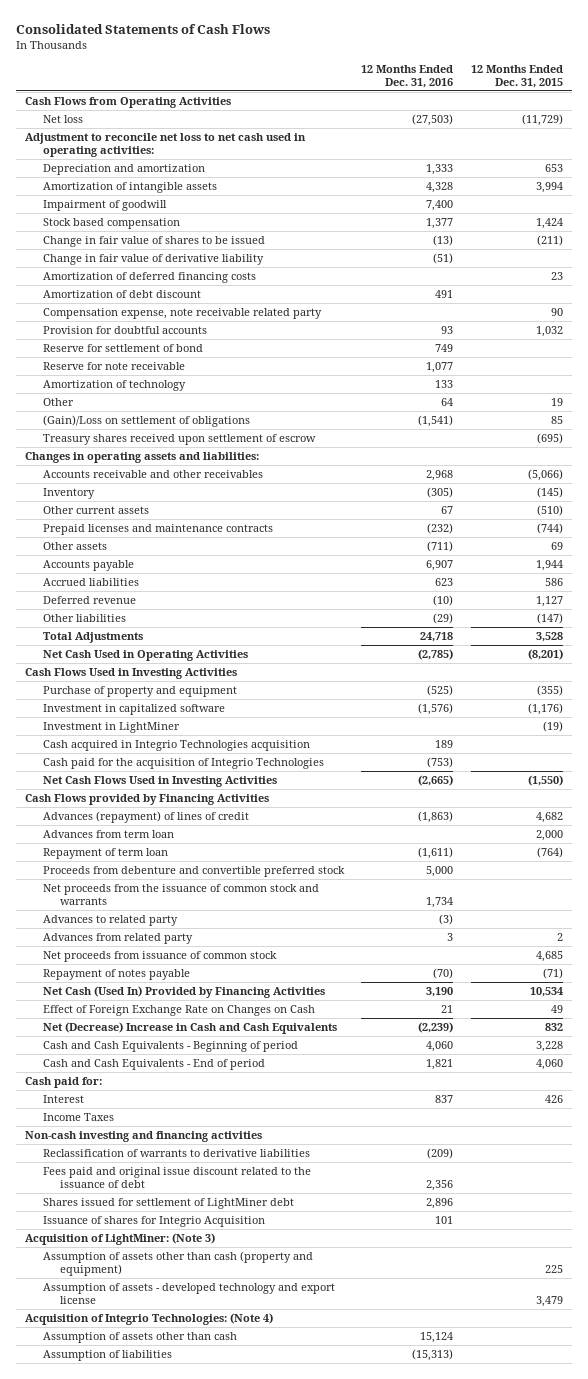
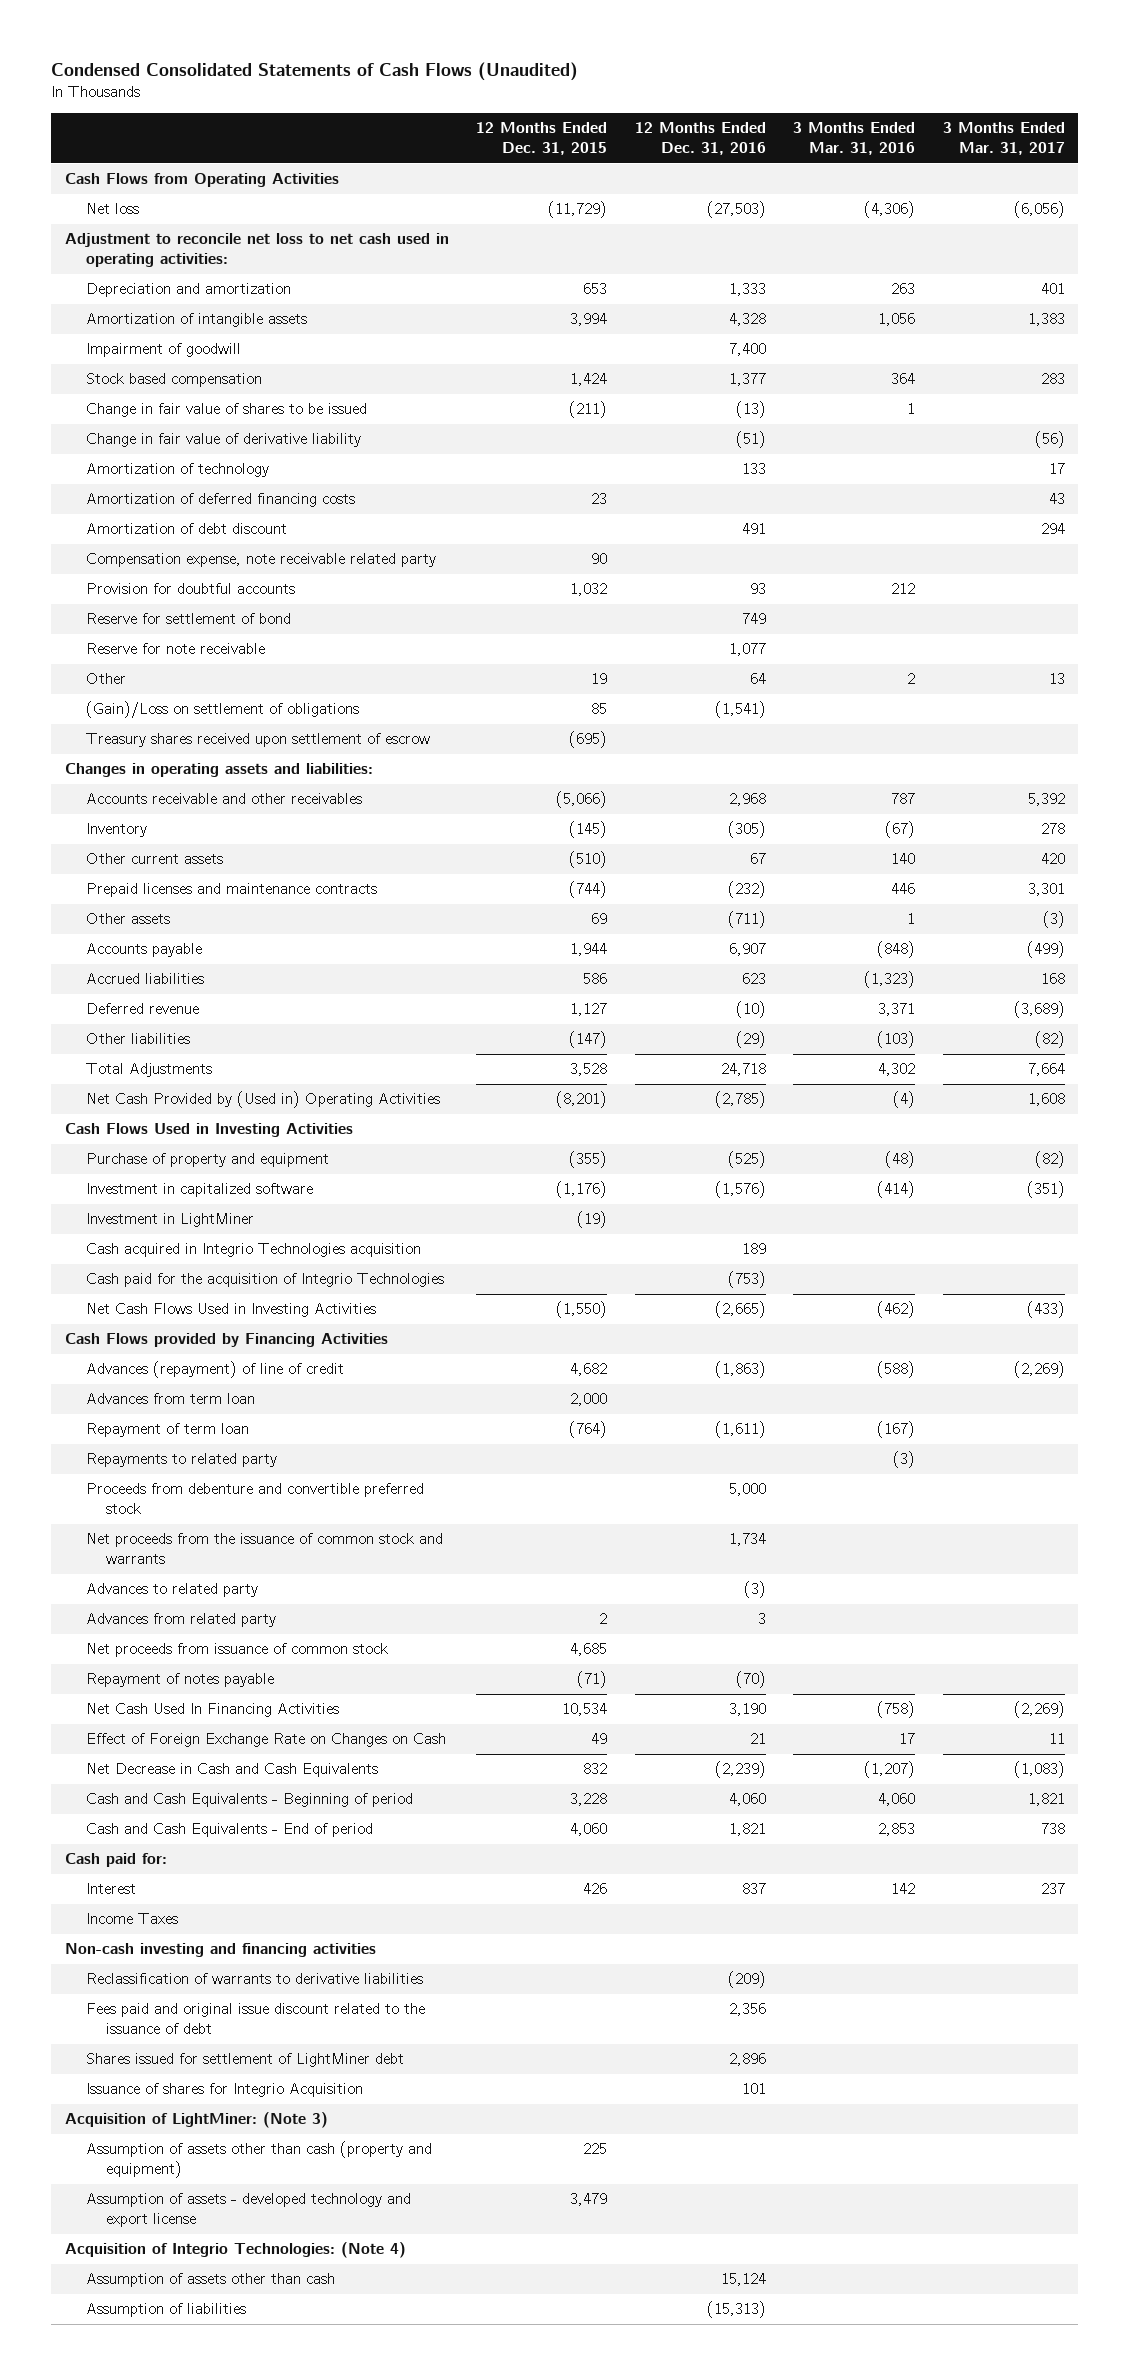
[16,23,271,34] Consolidated Statements of Cash Flows -> [51,61,579,81] Condensed Consolidated Statements of Cash Flows (Unaudited)
none -> [793,122,916,156] 3 Months Ended Mar. 31, 2016
none -> [942,122,1065,156] 3 Months Ended Mar. 31, 2017
[42,379,186,391] Amortization of technology -> [85,463,269,478] Amortization of technology
[42,649,248,661] Net Cash Used in Operating Activities -> [85,1091,440,1109] Net Cash Provided by (Used in) Operating Activities
[42,810,249,823] Advances (repayment) of lines of credit -> [85,1361,344,1379] Advances (repayment) of line of credit
none -> [85,1453,277,1468] Repayments to related party
[42,985,325,998] Net Cash (Used In) Provided by Financing Activities -> [85,1703,339,1718] Net Cash Used In Financing Activities
[42,1021,337,1034] Net (Decrease) Increase in Cash and Cash Equivalents -> [85,1763,378,1778] Net Decrease in Cash and Cash Equivalents

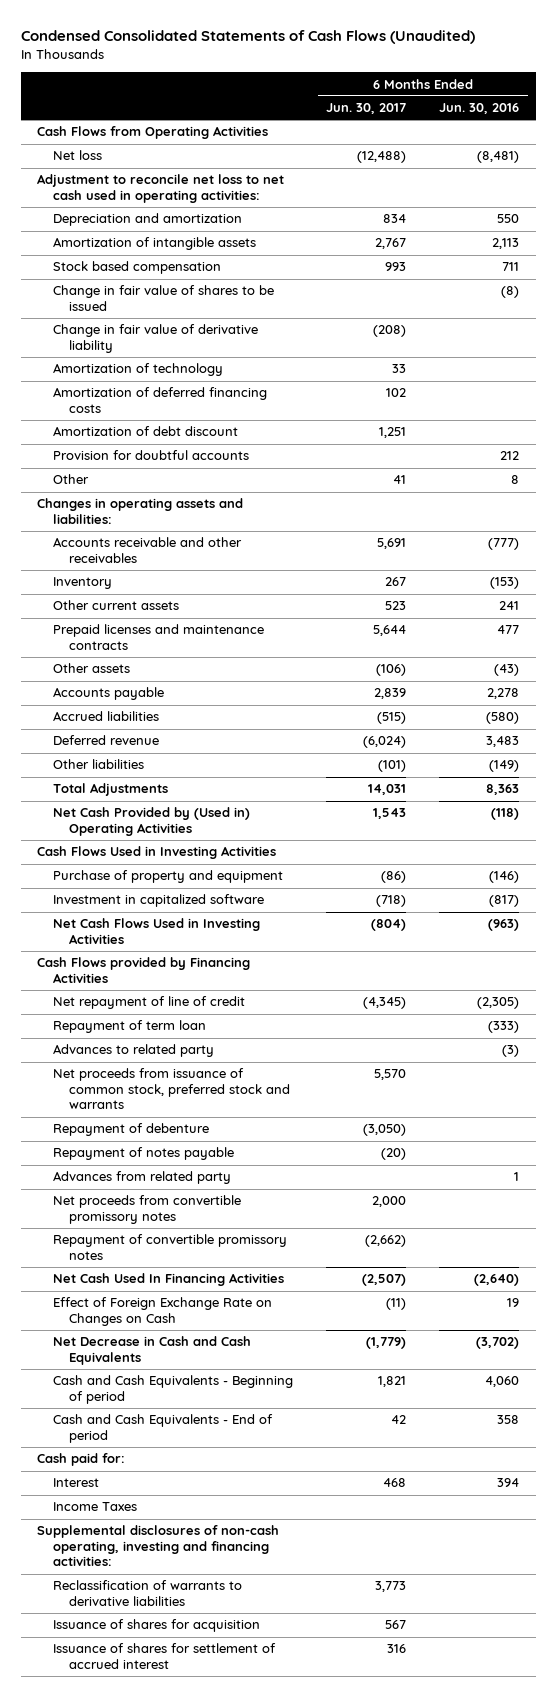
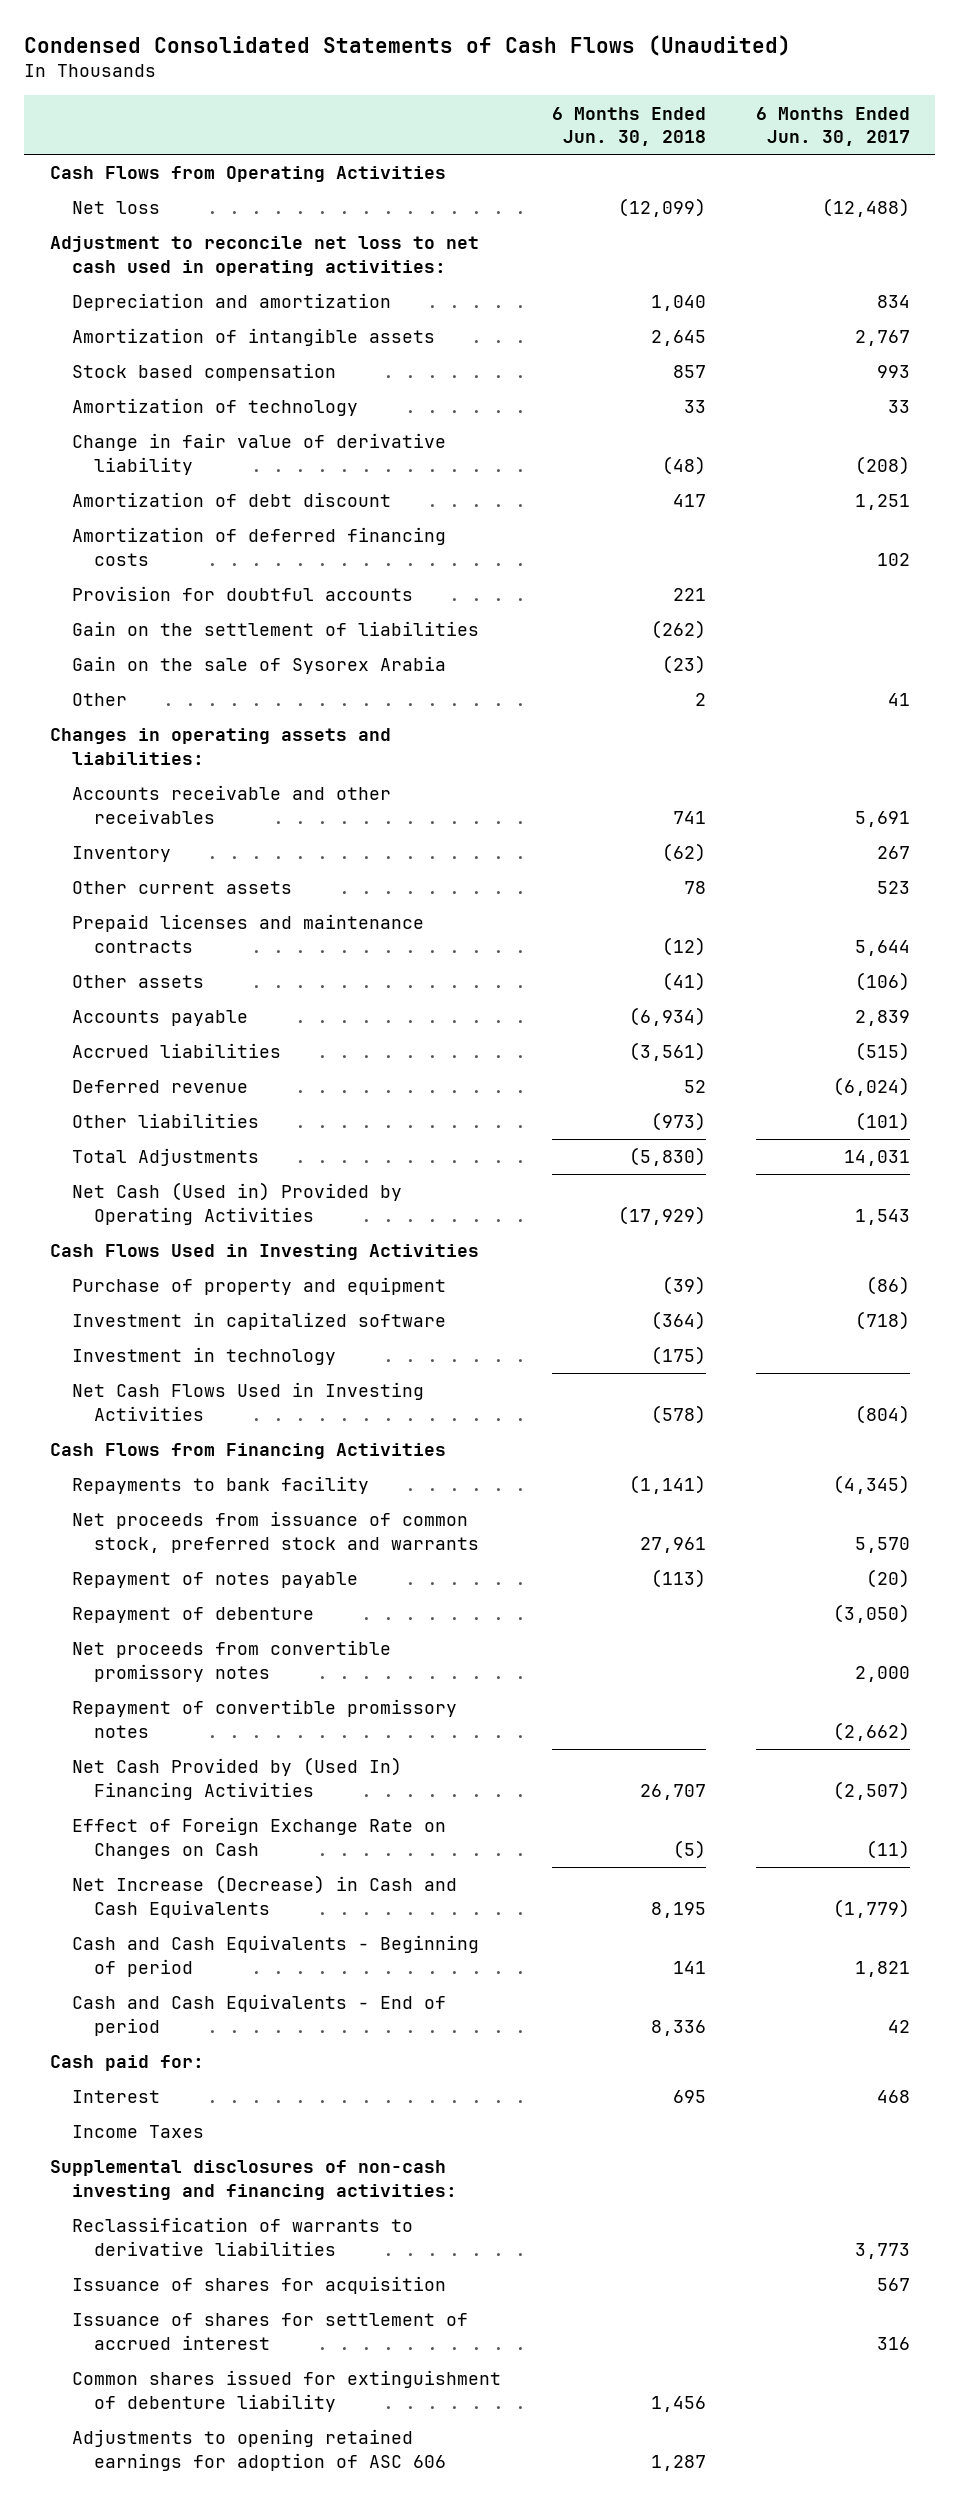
[439,103,520,115] Jun. 30, 2016 -> none
none -> [551,106,706,147] 6 Months Ended Jun. 30, 2018
[53,285,275,311] Change in fair value of shares to be issued -> none
[53,324,259,353] Change in fair value of derivative liability -> [72,433,447,475] Change in fair value of derivative liability
[53,387,268,413] Amortization of deferred financing costs -> [72,527,447,566] Amortization of deferred financing costs
none -> [72,621,480,637] Gain on the settlement of liabilities
none -> [72,656,447,675] Gain on the sale of Sysorex Arabia
[53,807,251,836] Net Cash Provided by (Used in) Operating Activities -> [72,1182,403,1225] Net Cash (Used in) Provided by Operating Activities
none -> [72,1347,337,1366] Investment in technology
[53,1020,207,1034] Repayment of term loan -> none
[53,1044,215,1058] Advances to related party -> none
[37,957,251,983] Cash Flows provided by Financing Activities -> [49,1443,446,1460] Cash Flows from Financing Activities
[53,996,246,1010] Net repayment of line of credit -> [72,1476,370,1495] Repayments to bank facility
[53,1171,232,1185] Advances from related party -> none
[53,1123,210,1137] Repayment of debenture -> [72,1607,315,1624] Repayment of debenture
[53,1273,285,1287] Net Cash Used In Financing Activities -> [72,1757,403,1800] Net Cash Provided by (Used In) Financing Activities
[53,1336,252,1365] Net Decrease in Cash and Cash Equivalents -> [72,1875,458,1918] Net Increase (Decrease) in Cash and Cash Equivalents
[37,1525,280,1567] Supplemental disclosures of non-cash operating, investing and financing activities: -> [49,2160,458,2200] Supplemental disclosures of non-cash investing and financing activities:
none -> [72,2370,502,2412] Common shares issued for extinguishment of debenture liability
none -> [72,2429,447,2471] Adjustments to opening retained earnings for adoption of ASC 606

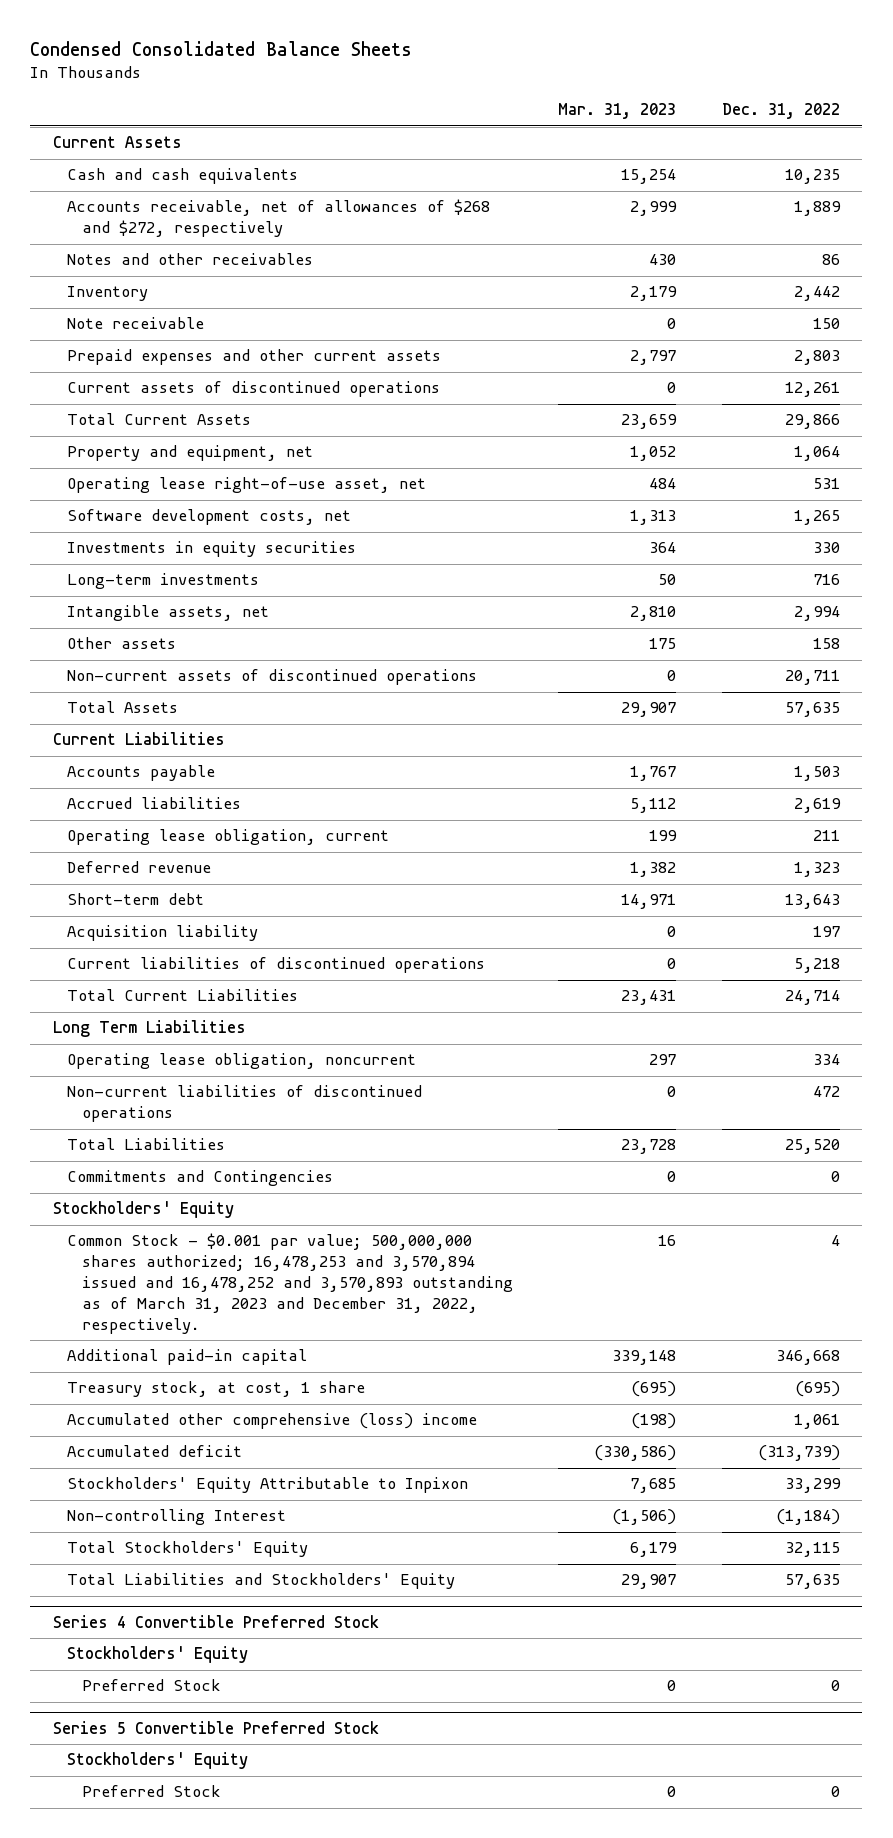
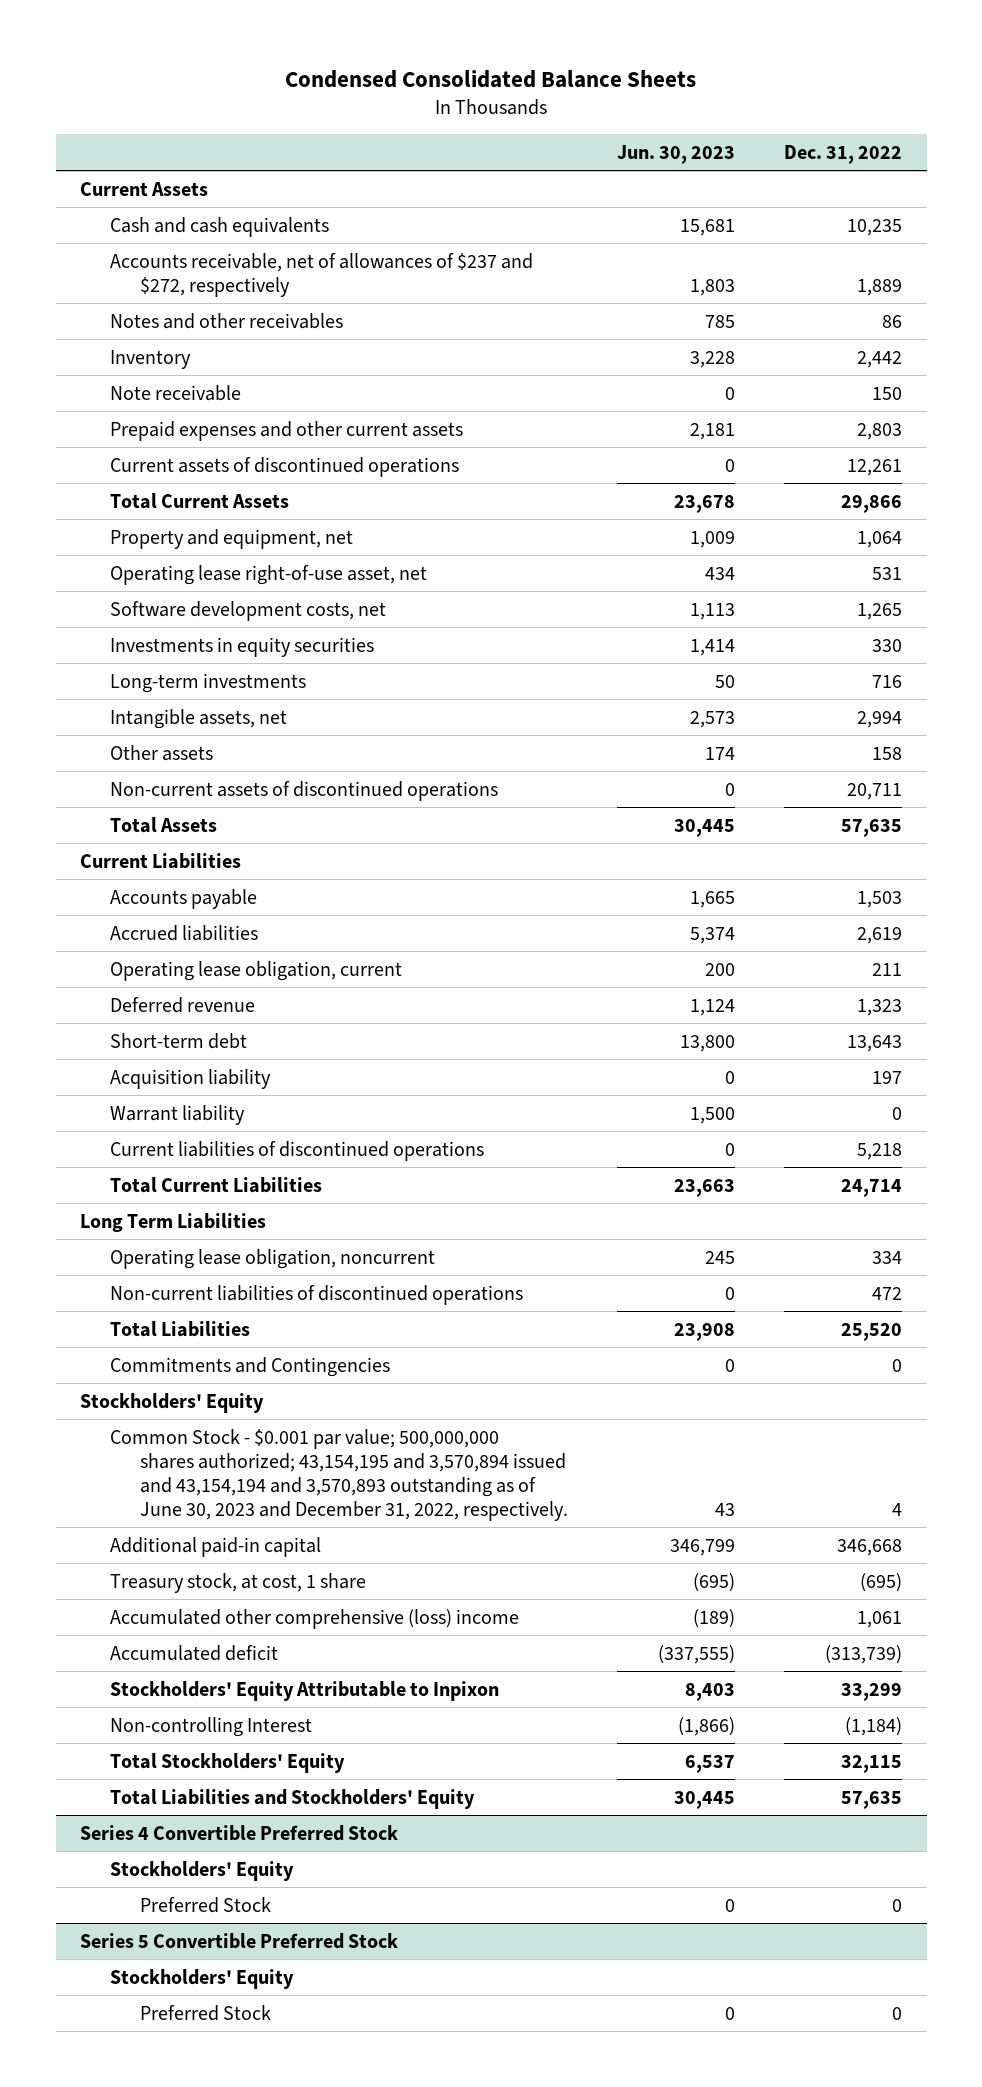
[558,103,677,120] Mar. 31, 2023 -> none
none -> [617,145,736,165] Jun. 30, 2023
[67,199,491,238] Accounts receivable, net of allowances of $268 and $272, respectively -> [110,252,534,297] Accounts receivable, net of allowances of $237 and $272, respectively
none -> [110,1104,246,1125] Warrant liability
[67,1233,513,1335] Common Stock - $0.001 par value; 500,000,000 shares authorized; 16,478,253 and 3,570,894 issued and 16,478,252 and 3,570,893 outstanding as of March 31, 2023 and December 31, 2022, respectively. -> [110,1428,568,1521] Common Stock - $0.001 par value; 500,000,000 shares authorized; 43,154,195 and 3,570,894 issued and 43,154,194 and 3,570,893 outstanding as of June 30, 2023 and December 31, 2022, respectively.

